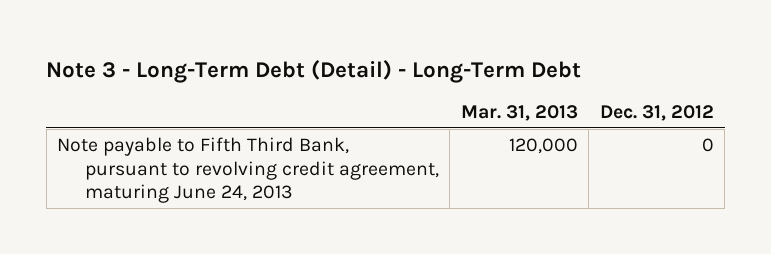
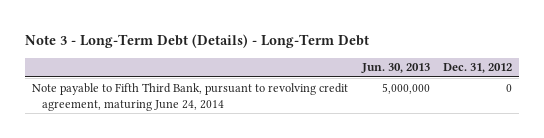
[46,59,582,83] Note 3 - Long-Term Debt (Detail) - Long-Term Debt -> [25,34,370,49] Note 3 - Long-Term Debt (Details) - Long-Term Debt
[460,105,578,122] Mar. 31, 2013 -> none
none -> [360,63,430,74] Jun. 30, 2013
[57,136,439,204] Note payable to Fifth Third Bank, pursuant to revolving credit agreement, maturing June 24, 2013 -> [32,82,349,111] Note payable to Fifth Third Bank, pursuant to revolving credit agreement, maturing June 24, 2014

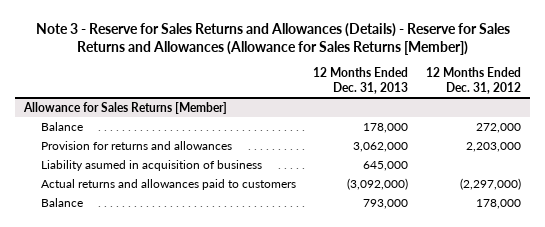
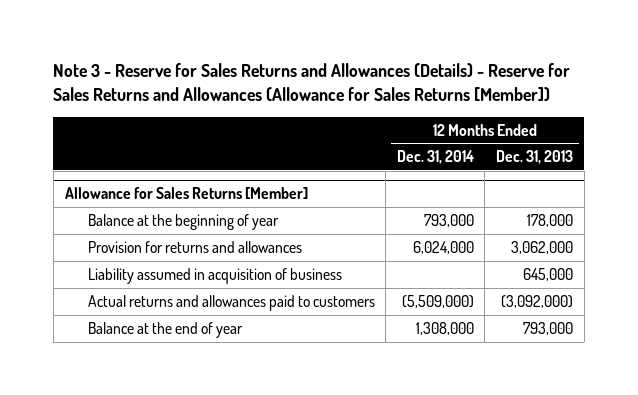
[426,67,522,94] 12 Months Ended Dec. 31, 2012 -> none
none -> [396,150,474,165] Dec. 31, 2014
[40,121,83,131] Balance -> [87,213,279,230] Balance at the beginning of year
[40,159,262,171] Liability asumed in acquisition of business -> [87,267,342,284] Liability assumed in acquisition of business
[40,197,83,207] Balance -> [87,321,243,338] Balance at the end of year

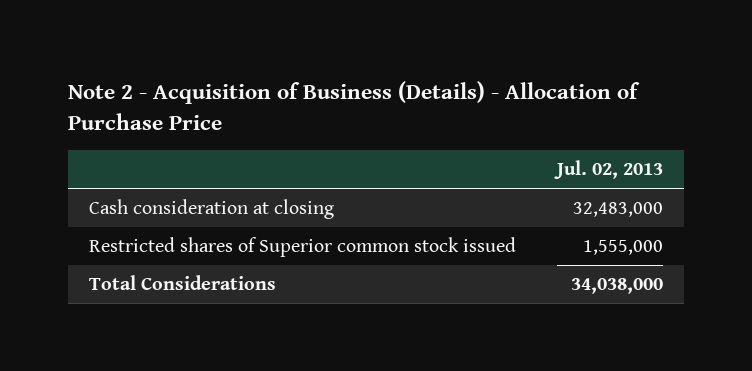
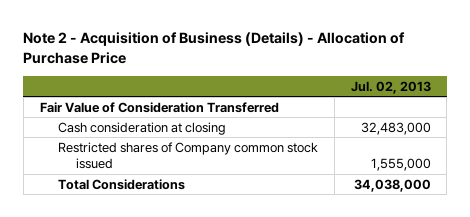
none -> [39,101,279,113] Fair Value of Consideration Transferred
[88,237,516,258] Restricted shares of Superior common stock issued -> [57,141,318,170] Restricted shares of Company common stock issued

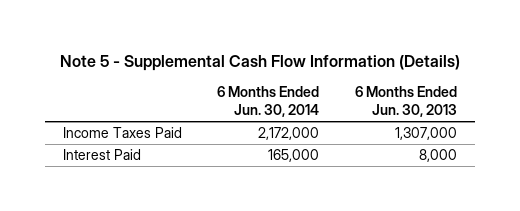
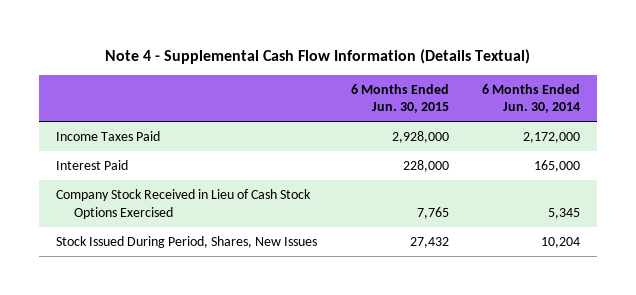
[59,54,460,71] Note 5 - Supplemental Cash Flow Information (Details) -> [105,48,531,64] Note 4 - Supplemental Cash Flow Information (Details Textual)
[354,86,457,118] 6 Months Ended Jun. 30, 2013 -> none
none -> [350,83,449,114] 6 Months Ended Jun. 30, 2015
none -> [55,188,311,219] Company Stock Received in Lieu of Cash Stock Options Exercised
none -> [55,235,317,248] Stock Issued During Period, Shares, New Issues

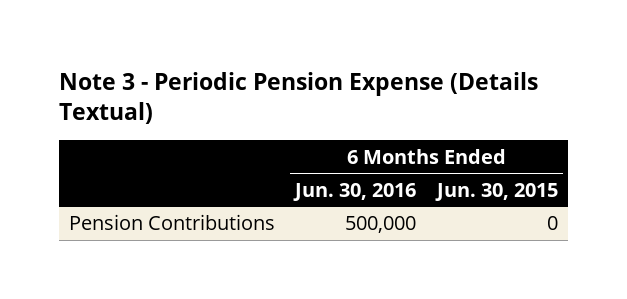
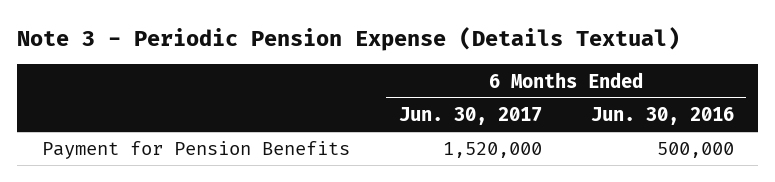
[434,182,558,201] Jun. 30, 2015 -> none
none -> [398,107,542,126] Jun. 30, 2017
[68,214,275,231] Pension Contributions -> [41,141,350,160] Payment for Pension Benefits

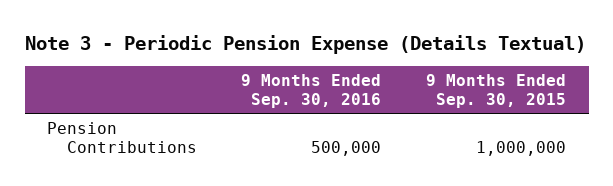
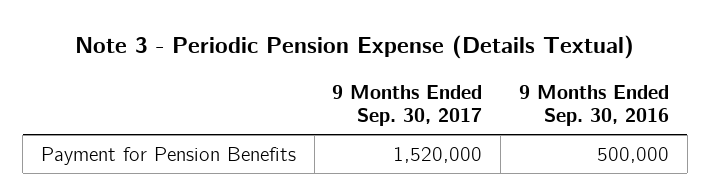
[426,73,567,109] 9 Months Ended Sep. 30, 2015 -> none
none -> [332,85,483,127] 9 Months Ended Sep. 30, 2017
[47,121,197,154] Pension Contributions -> [40,146,296,165] Payment for Pension Benefits

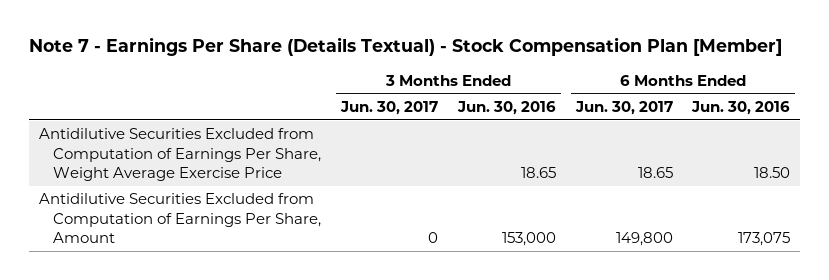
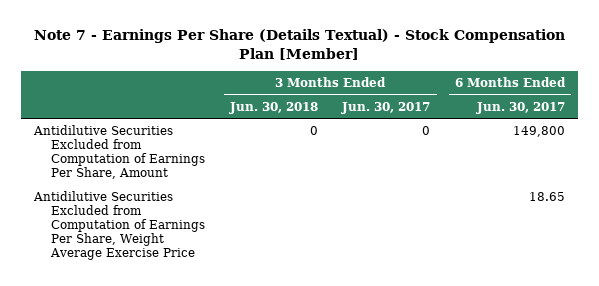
[456,100,556,115] Jun. 30, 2016 -> none
[691,100,791,115] Jun. 30, 2016 -> none
none -> [228,101,318,114] Jun. 30, 2018
[38,128,322,182] Antidilutive Securities Excluded from Computation of Earnings Per Share, Weight Average Exercise Price -> [32,191,206,261] Antidilutive Securities Excluded from Computation of Earnings Per Share, Weight Average Exercise Price

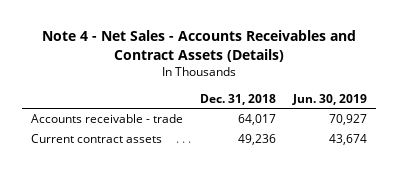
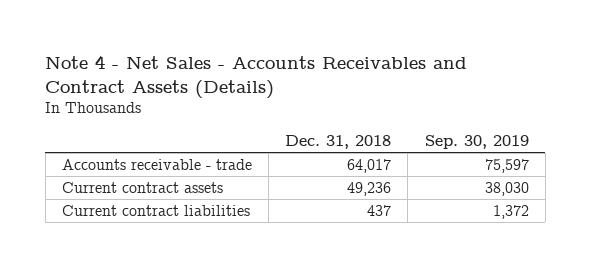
[292,93,368,105] Jun. 30, 2019 -> none
none -> [424,134,529,149] Sep. 30, 2019
none -> [62,204,251,216] Current contract liabilities

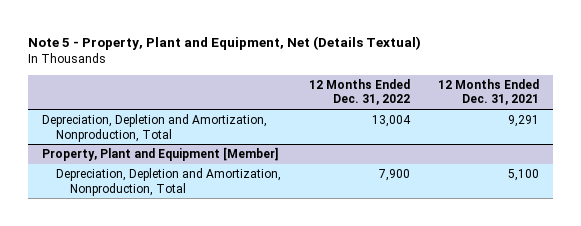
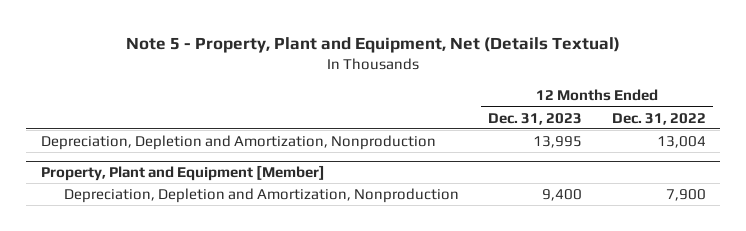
[438,78,540,106] 12 Months Ended Dec. 31, 2021 -> none
none -> [488,112,583,125] Dec. 31, 2023
[42,114,268,142] Depreciation, Depletion and Amortization, Nonproduction, Total -> [40,135,436,151] Depreciation, Depletion and Amortization, Nonproduction
[56,168,282,196] Depreciation, Depletion and Amortization, Nonproduction, Total -> [63,188,459,204] Depreciation, Depletion and Amortization, Nonproduction

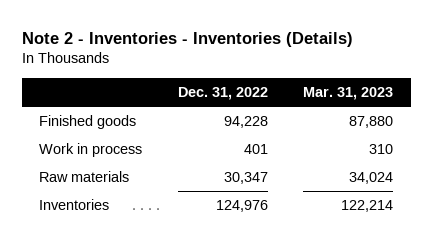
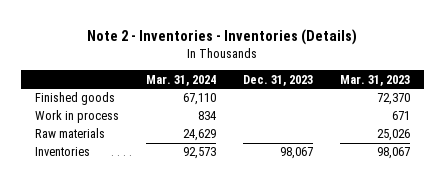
[177,86,268,100] Dec. 31, 2022 -> none
none -> [145,74,216,86] Mar. 31, 2024
none -> [242,74,313,86] Dec. 31, 2023
[349,116,394,129] 87,880 -> [376,93,410,106] 72,370
[369,144,394,155] 310 -> [391,111,410,121] 671
[349,172,394,185] 34,024 -> [376,129,410,142] 25,026
[341,200,394,213] 122,214 -> [376,147,410,160] 98,067

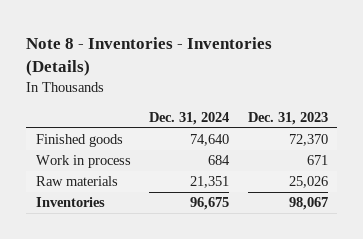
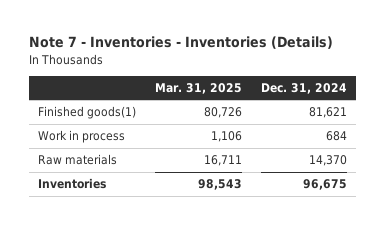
[26,37,273,76] Note 8 - Inventories - Inventories (Details) -> [28,36,333,50] Note 7 - Inventories - Inventories (Details)
[247,112,328,126] Dec. 31, 2023 -> none
none -> [155,82,243,94] Mar. 31, 2025
[35,134,123,148] Finished goods -> [38,106,137,120] Finished goods(1)
[190,134,230,147] 74,640 -> [308,107,347,119] 81,621
[190,176,230,189] 21,351 -> [308,155,347,167] 14,370

